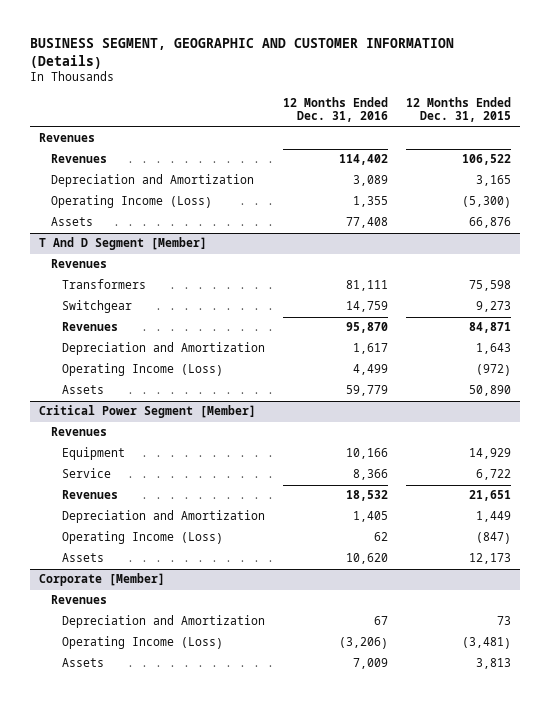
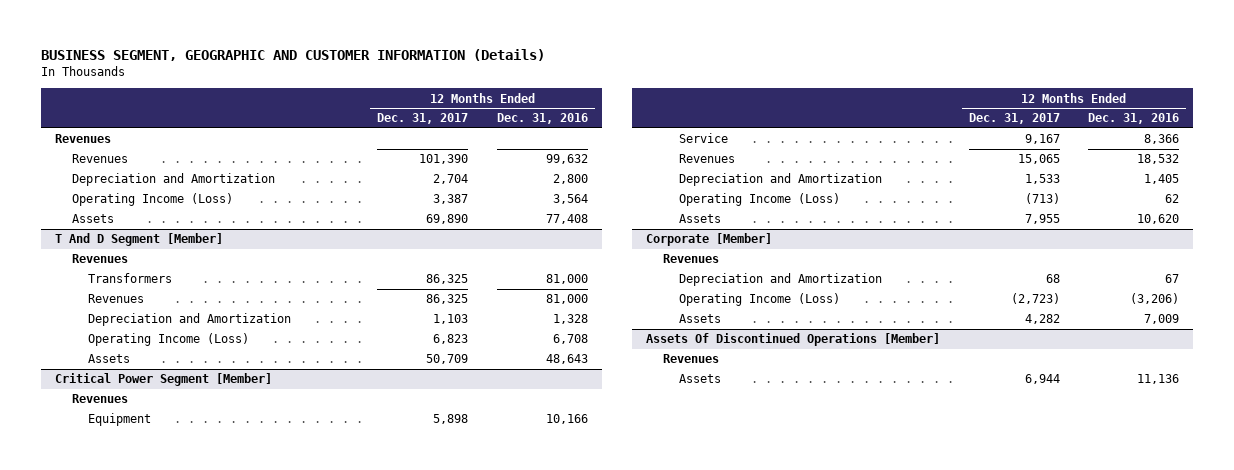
[405,96,511,123] 12 Months Ended Dec. 31, 2015 -> none
none -> [377,113,469,125] Dec. 31, 2017
[338,154,388,166] 114,402 -> [545,154,588,165] 99,632
[352,175,388,187] 3,089 -> [552,174,588,185] 2,800
[352,196,388,208] 1,355 -> [552,194,588,205] 3,564
[61,300,132,314] Switchgear -> none
[345,280,388,292] 81,111 -> [545,274,588,285] 81,000
[345,322,388,334] 95,870 -> [545,294,588,305] 81,000
[352,343,388,355] 1,617 -> [552,314,588,325] 1,328
[352,364,388,376] 4,499 -> [552,334,588,345] 6,708
[345,385,388,397] 59,779 -> [545,354,588,365] 48,643
none -> [646,333,941,347] Assets Of Discontinued Operations [Member]
none -> [662,354,719,364] Revenues
none -> [679,374,722,384] Assets

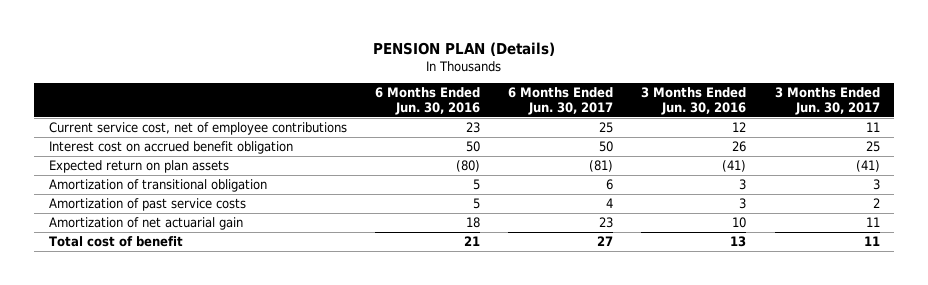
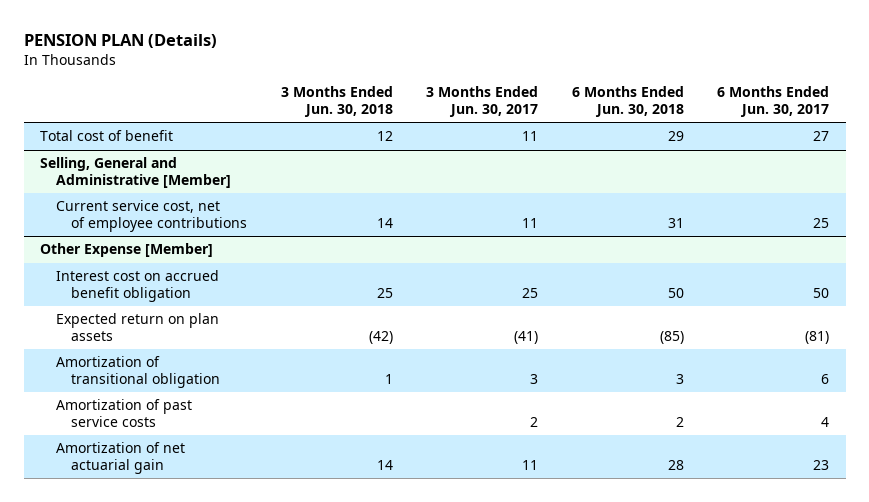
[374,87,480,115] 6 Months Ended Jun. 30, 2016 -> none
[641,87,747,115] 3 Months Ended Jun. 30, 2016 -> none
none -> [280,86,393,117] 3 Months Ended Jun. 30, 2018
none -> [571,86,684,117] 6 Months Ended Jun. 30, 2018
[48,236,183,248] Total cost of benefit -> [40,130,174,142] Total cost of benefit
none -> [40,157,231,188] Selling, General and Administrative [Member]
none -> [40,243,214,258] Other Expense [Member]

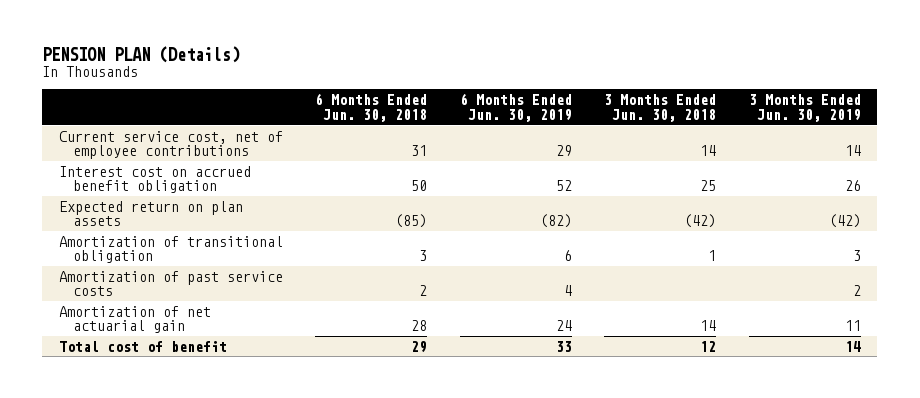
[426,86,539,117] 3 Months Ended Jun. 30, 2017 -> none
[717,86,830,117] 6 Months Ended Jun. 30, 2017 -> none
none -> [459,93,572,122] 6 Months Ended Jun. 30, 2019
none -> [749,94,862,122] 3 Months Ended Jun. 30, 2019
[40,157,231,188] Selling, General and Administrative [Member] -> none
[40,243,214,258] Other Expense [Member] -> none
[40,130,174,142] Total cost of benefit -> [58,340,227,352] Total cost of benefit

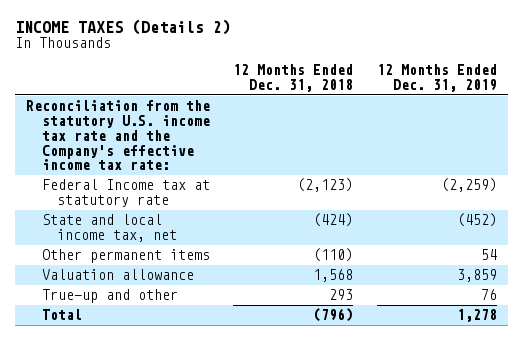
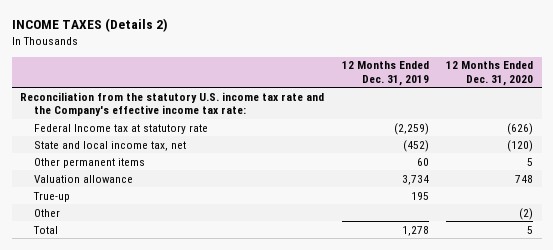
[233,63,354,92] 12 Months Ended Dec. 31, 2018 -> none
none -> [445,61,533,86] 12 Months Ended Dec. 31, 2020
[480,249,497,261] 54 -> [416,157,429,166] 60
[456,269,497,283] 3,859 -> [401,174,429,185] 3,734
[41,289,178,304] True-up and other -> [32,191,70,202] True-up
[480,289,497,301] 76 -> [410,191,429,200] 195
none -> [33,208,60,217] Other

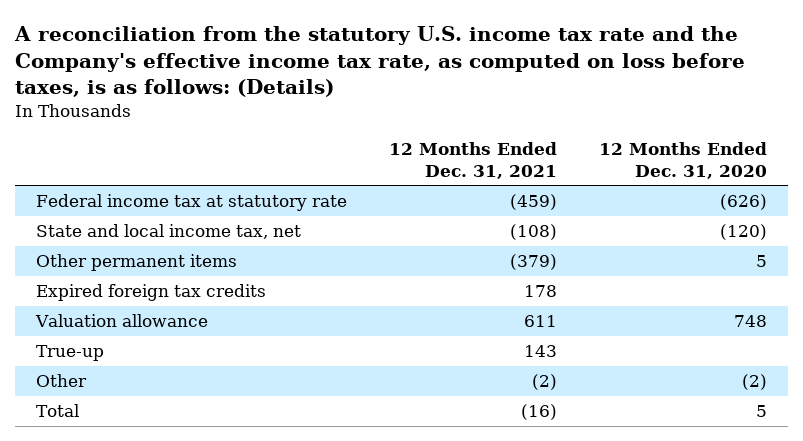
[11,18,168,33] INCOME TAXES (Details 2) -> [14,26,746,97] A reconciliation from the statutory U.S. income tax rate and the Company's effective income tax rate, as computed on loss before taxes, is as follows: (Details)
[341,61,429,86] 12 Months Ended Dec. 31, 2019 -> none
none -> [389,141,558,179] 12 Months Ended Dec. 31, 2021
[20,91,325,117] Reconciliation from the statutory U.S. income tax rate and the Company's effective income tax rate: -> none
[33,123,208,134] Federal Income tax at statutory rate -> [36,194,348,212] Federal income tax at statutory rate
none -> [36,284,267,302] Expired foreign tax credits

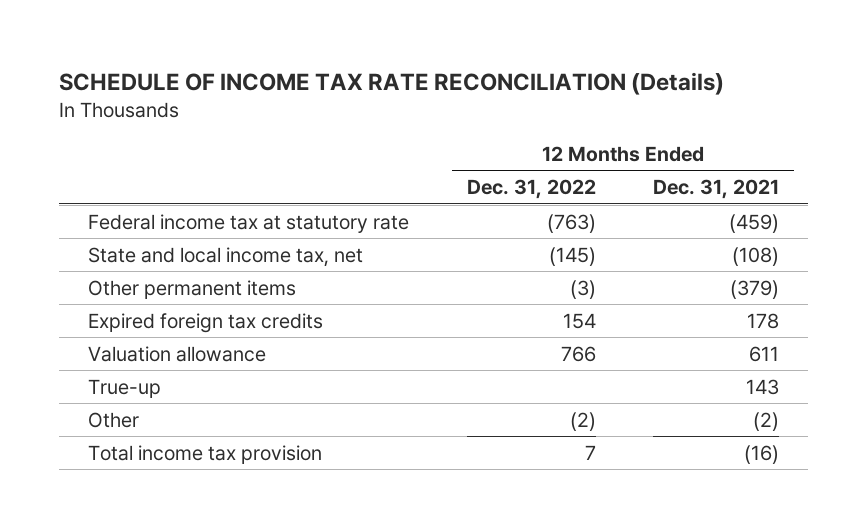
[14,26,746,97] A reconciliation from the statutory U.S. income tax rate and the Company's effective income tax rate, as computed on loss before taxes, is as follows: (Details) -> [58,72,724,96] SCHEDULE OF INCOME TAX RATE RECONCILIATION (Details)
[599,141,768,179] 12 Months Ended Dec. 31, 2020 -> none
none -> [466,179,596,200] Dec. 31, 2022
[36,404,80,418] Total -> [87,444,322,464] Total income tax provision

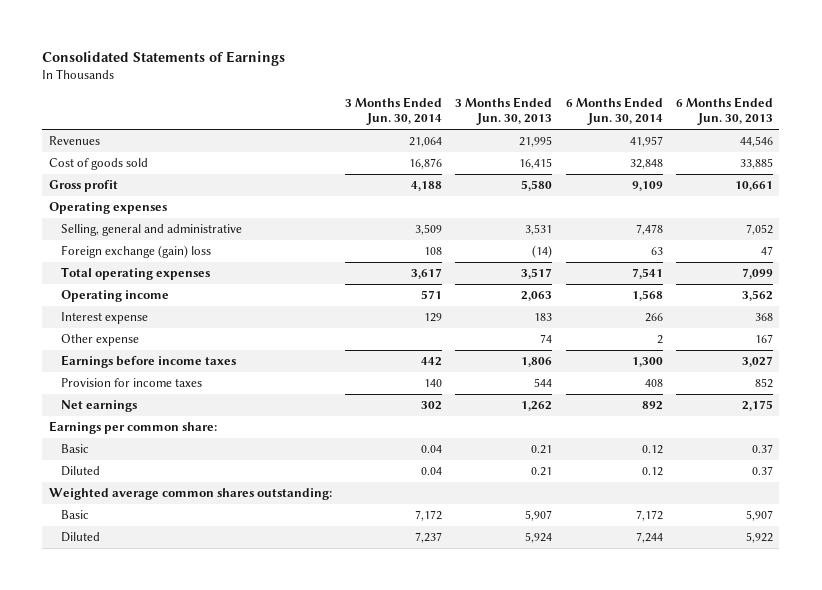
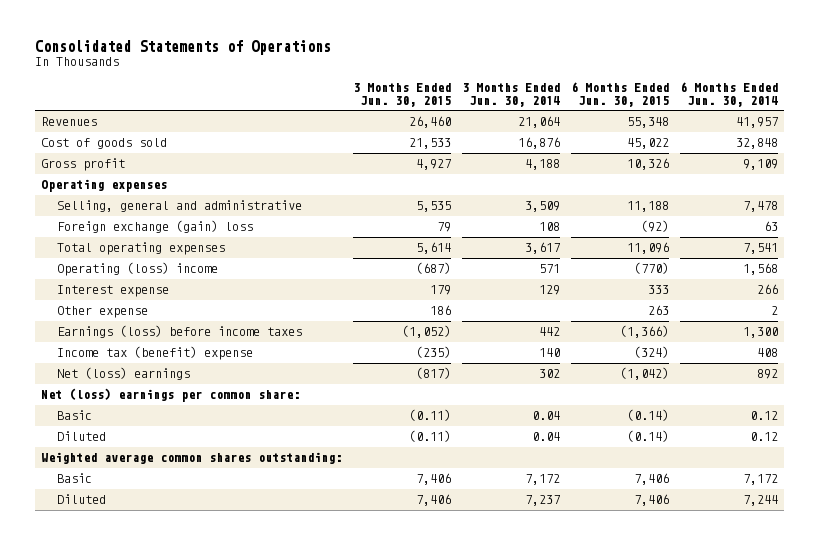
[42,51,286,67] Consolidated Statements of Earnings -> [35,39,332,55] Consolidated Statements of Operations
[455,97,553,126] 3 Months Ended Jun. 30, 2013 -> none
[675,97,773,126] 6 Months Ended Jun. 30, 2013 -> none
none -> [353,83,452,108] 3 Months Ended Jun. 30, 2015
none -> [571,82,670,108] 6 Months Ended Jun. 30, 2015
[61,290,170,303] Operating income -> [57,262,219,277] Operating (loss) income
[61,355,237,369] Earnings before income taxes -> [57,325,303,339] Earnings (loss) before income taxes
[61,378,203,388] Provision for income taxes -> [57,346,254,361] Income tax (benefit) expense
[61,400,138,413] Net earnings -> [57,367,191,381] Net (loss) earnings
[48,421,217,435] Earnings per common share: -> [40,388,300,403] Net (loss) earnings per common share:

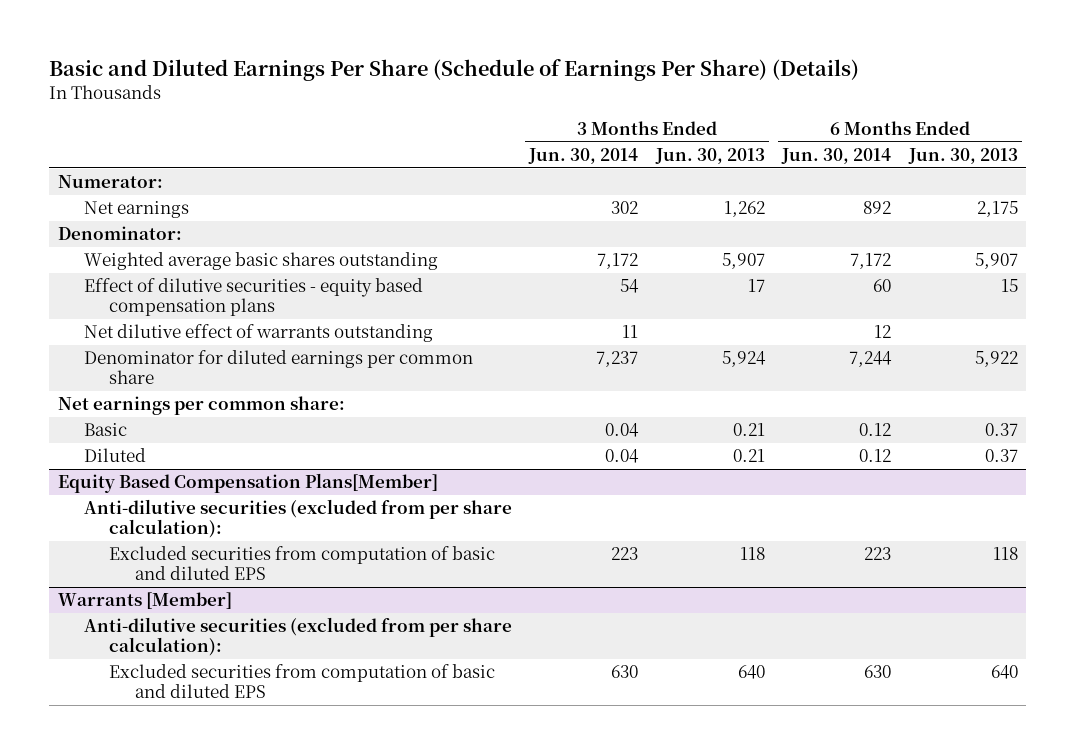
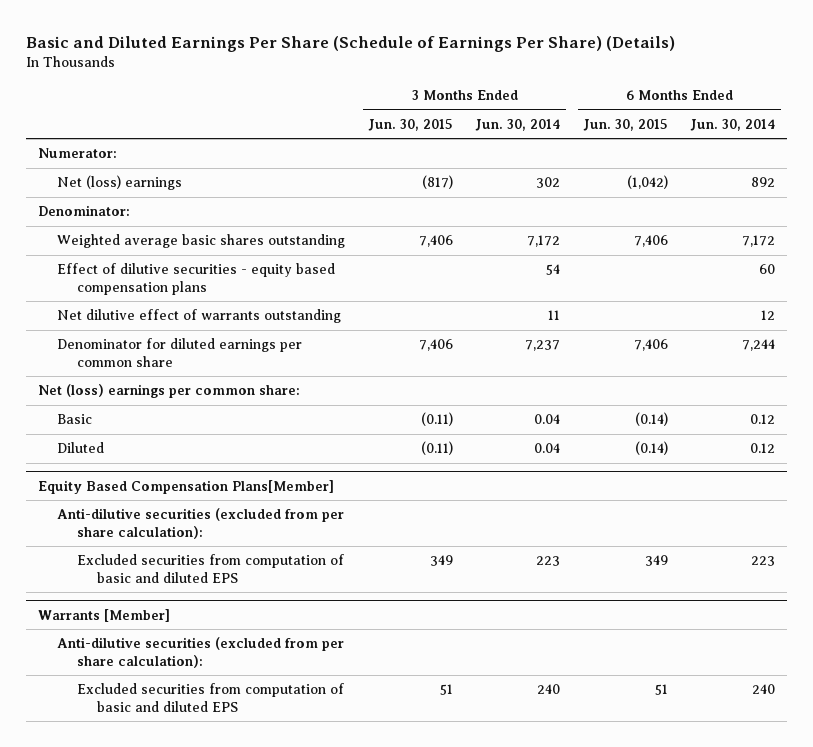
[654,148,765,165] Jun. 30, 2013 -> none
[907,148,1018,165] Jun. 30, 2013 -> none
none -> [367,118,453,131] Jun. 30, 2015
none -> [582,118,668,131] Jun. 30, 2015
[83,201,189,219] Net earnings -> [57,175,183,191] Net (loss) earnings
[57,396,345,416] Net earnings per common share: -> [37,384,300,399] Net (loss) earnings per common share:
[611,665,639,679] 630 -> [537,684,561,695] 240
[864,665,892,679] 630 -> [752,684,776,695] 240

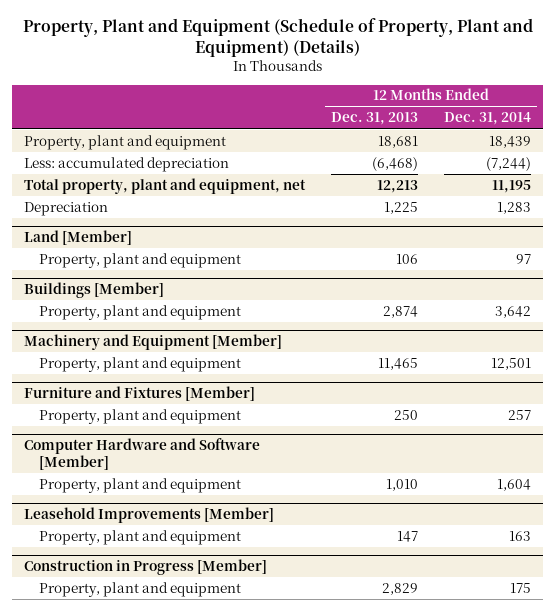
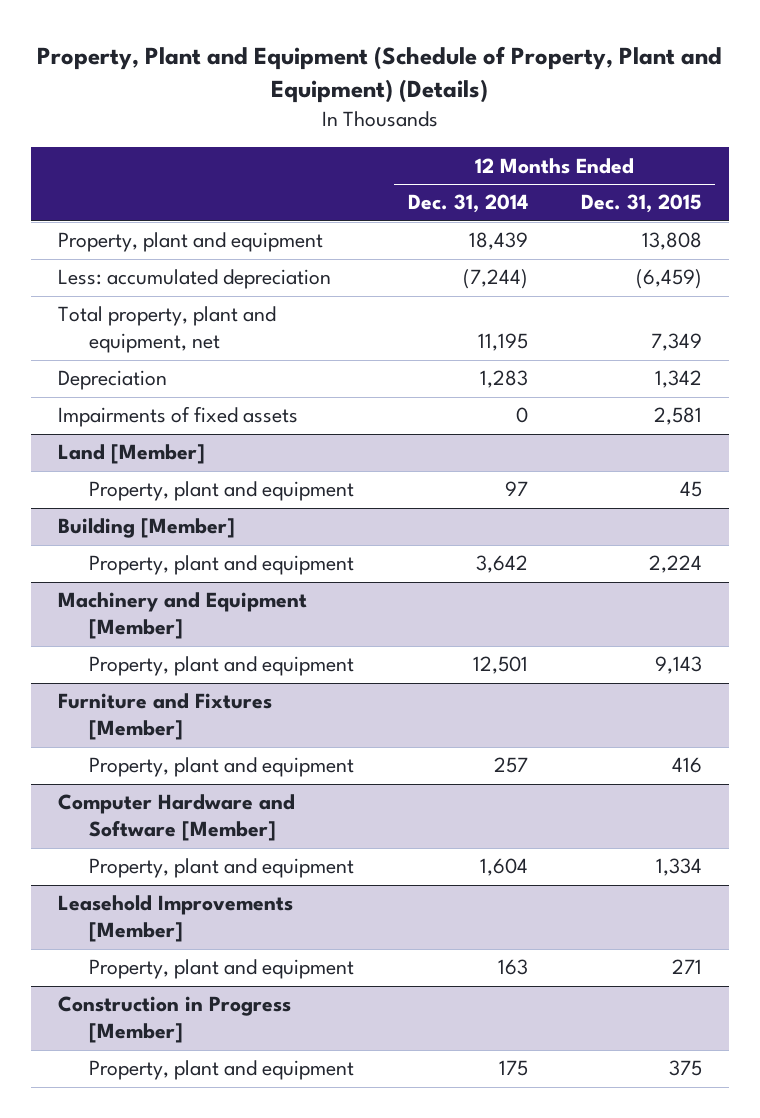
[331,112,419,126] Dec. 31, 2013 -> none
none -> [581,194,703,214] Dec. 31, 2015
none -> [57,406,298,428] Impairments of fixed assets
[24,282,165,299] Buildings [Member] -> [57,518,235,539] Building [Member]

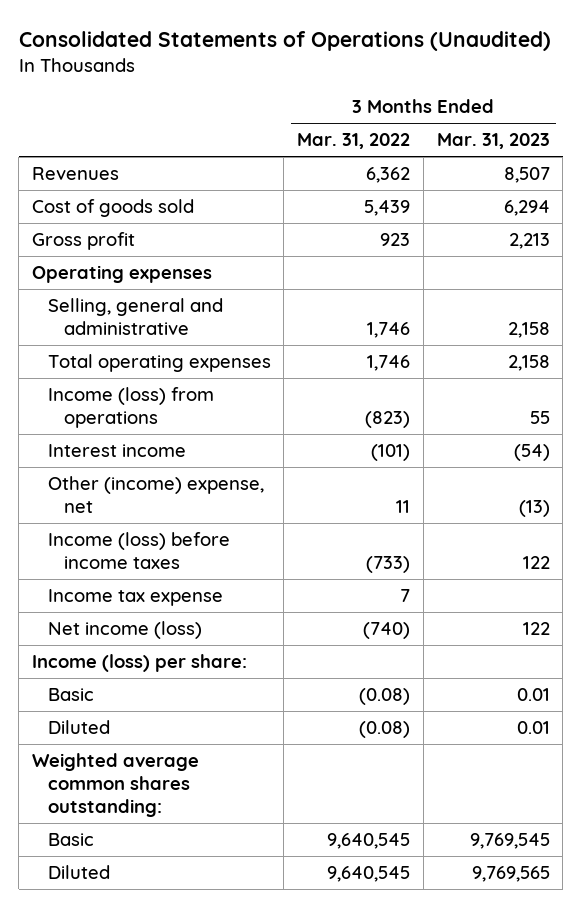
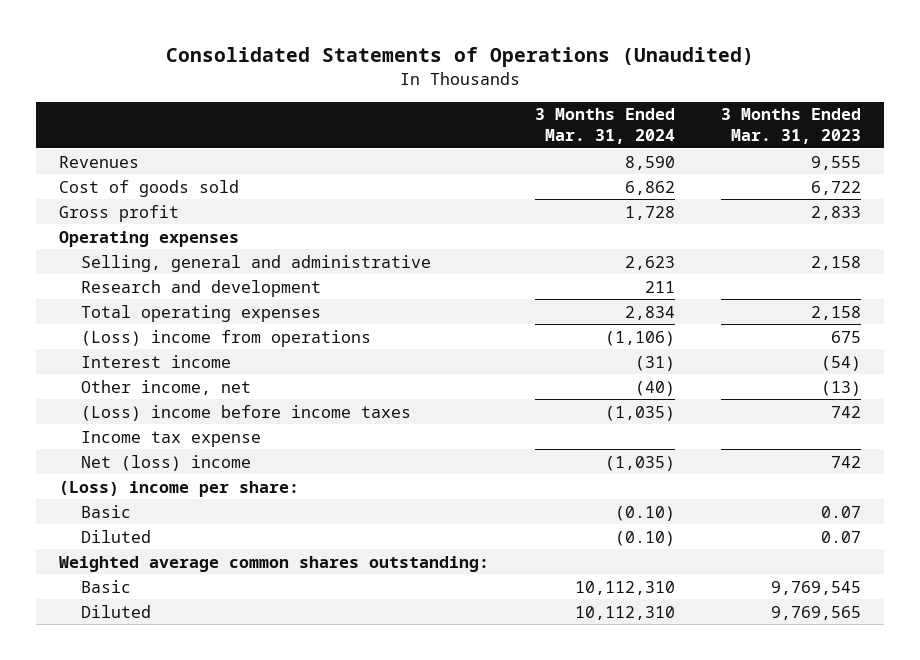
[297,133,411,150] Mar. 31, 2022 -> none
none -> [535,108,676,145] 3 Months Ended Mar. 31, 2024
[503,166,550,183] 8,507 -> [811,155,862,170] 9,555
[503,199,550,216] 6,294 -> [811,180,862,195] 6,722
[508,232,550,249] 2,213 -> [811,205,862,220] 2,833
none -> [80,279,321,297] Research and development
[47,386,214,429] Income (loss) from operations -> [80,329,371,347] (Loss) income from operations
[529,411,550,425] 55 -> [831,330,862,343] 675
[47,475,264,514] Other (income) expense, net -> [80,379,251,395] Other income, net
[47,531,230,570] Income (loss) before income taxes -> [80,404,411,421] (Loss) income before income taxes
[522,556,550,570] 122 -> [831,405,862,418] 742
[47,620,202,639] Net income (loss) -> [80,454,251,471] Net (loss) income
[522,621,550,635] 122 -> [831,455,862,468] 742
[31,653,247,672] Income (loss) per share: -> [59,480,300,497] (Loss) income per share:
[516,687,550,701] 0.01 -> [821,505,862,518] 0.07
[516,720,550,734] 0.01 -> [821,530,862,543] 0.07

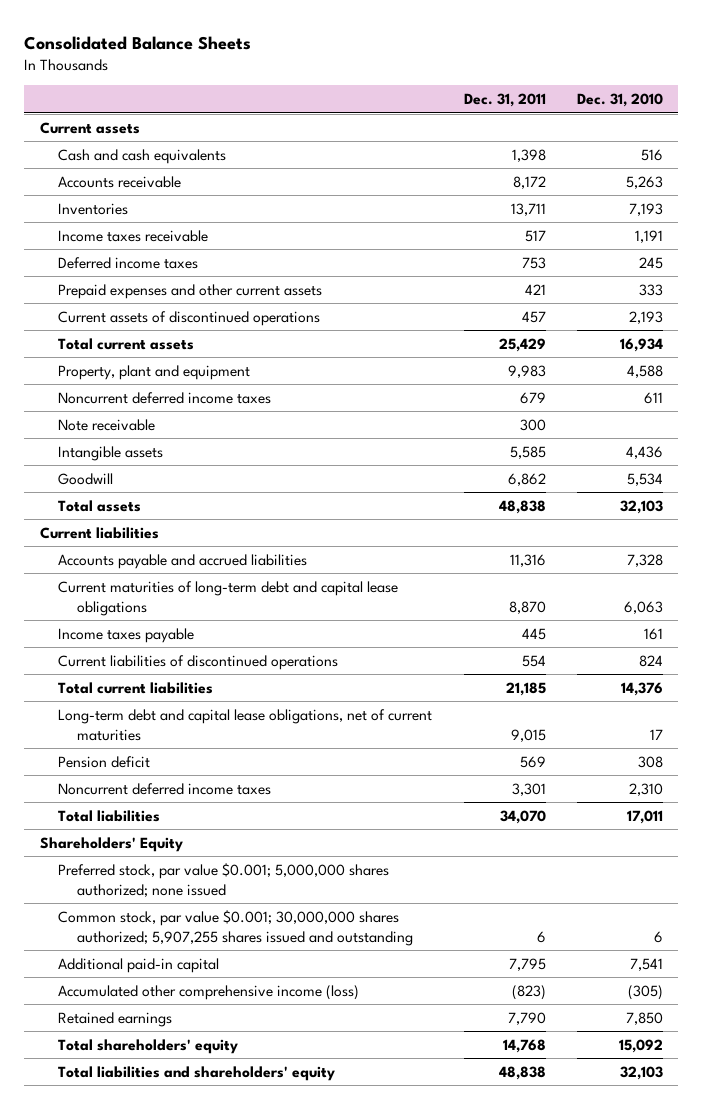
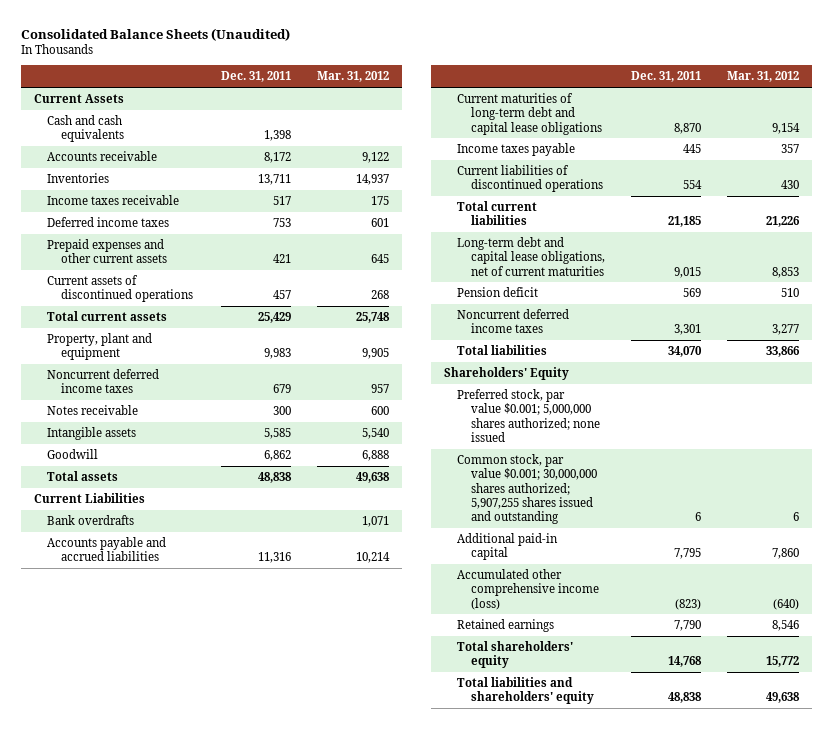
[24,35,252,50] Consolidated Balance Sheets -> [21,27,291,41] Consolidated Balance Sheets (Unaudited)
[576,93,663,108] Dec. 31, 2010 -> none
none -> [317,71,390,83] Mar. 31, 2012
[39,121,140,134] Current assets -> [34,93,125,103] Current Assets
[58,418,156,431] Note receivable -> [47,404,139,415] Notes receivable
[39,526,159,539] Current liabilities -> [34,492,146,503] Current Liabilities
none -> [47,514,135,525] Bank overdrafts

